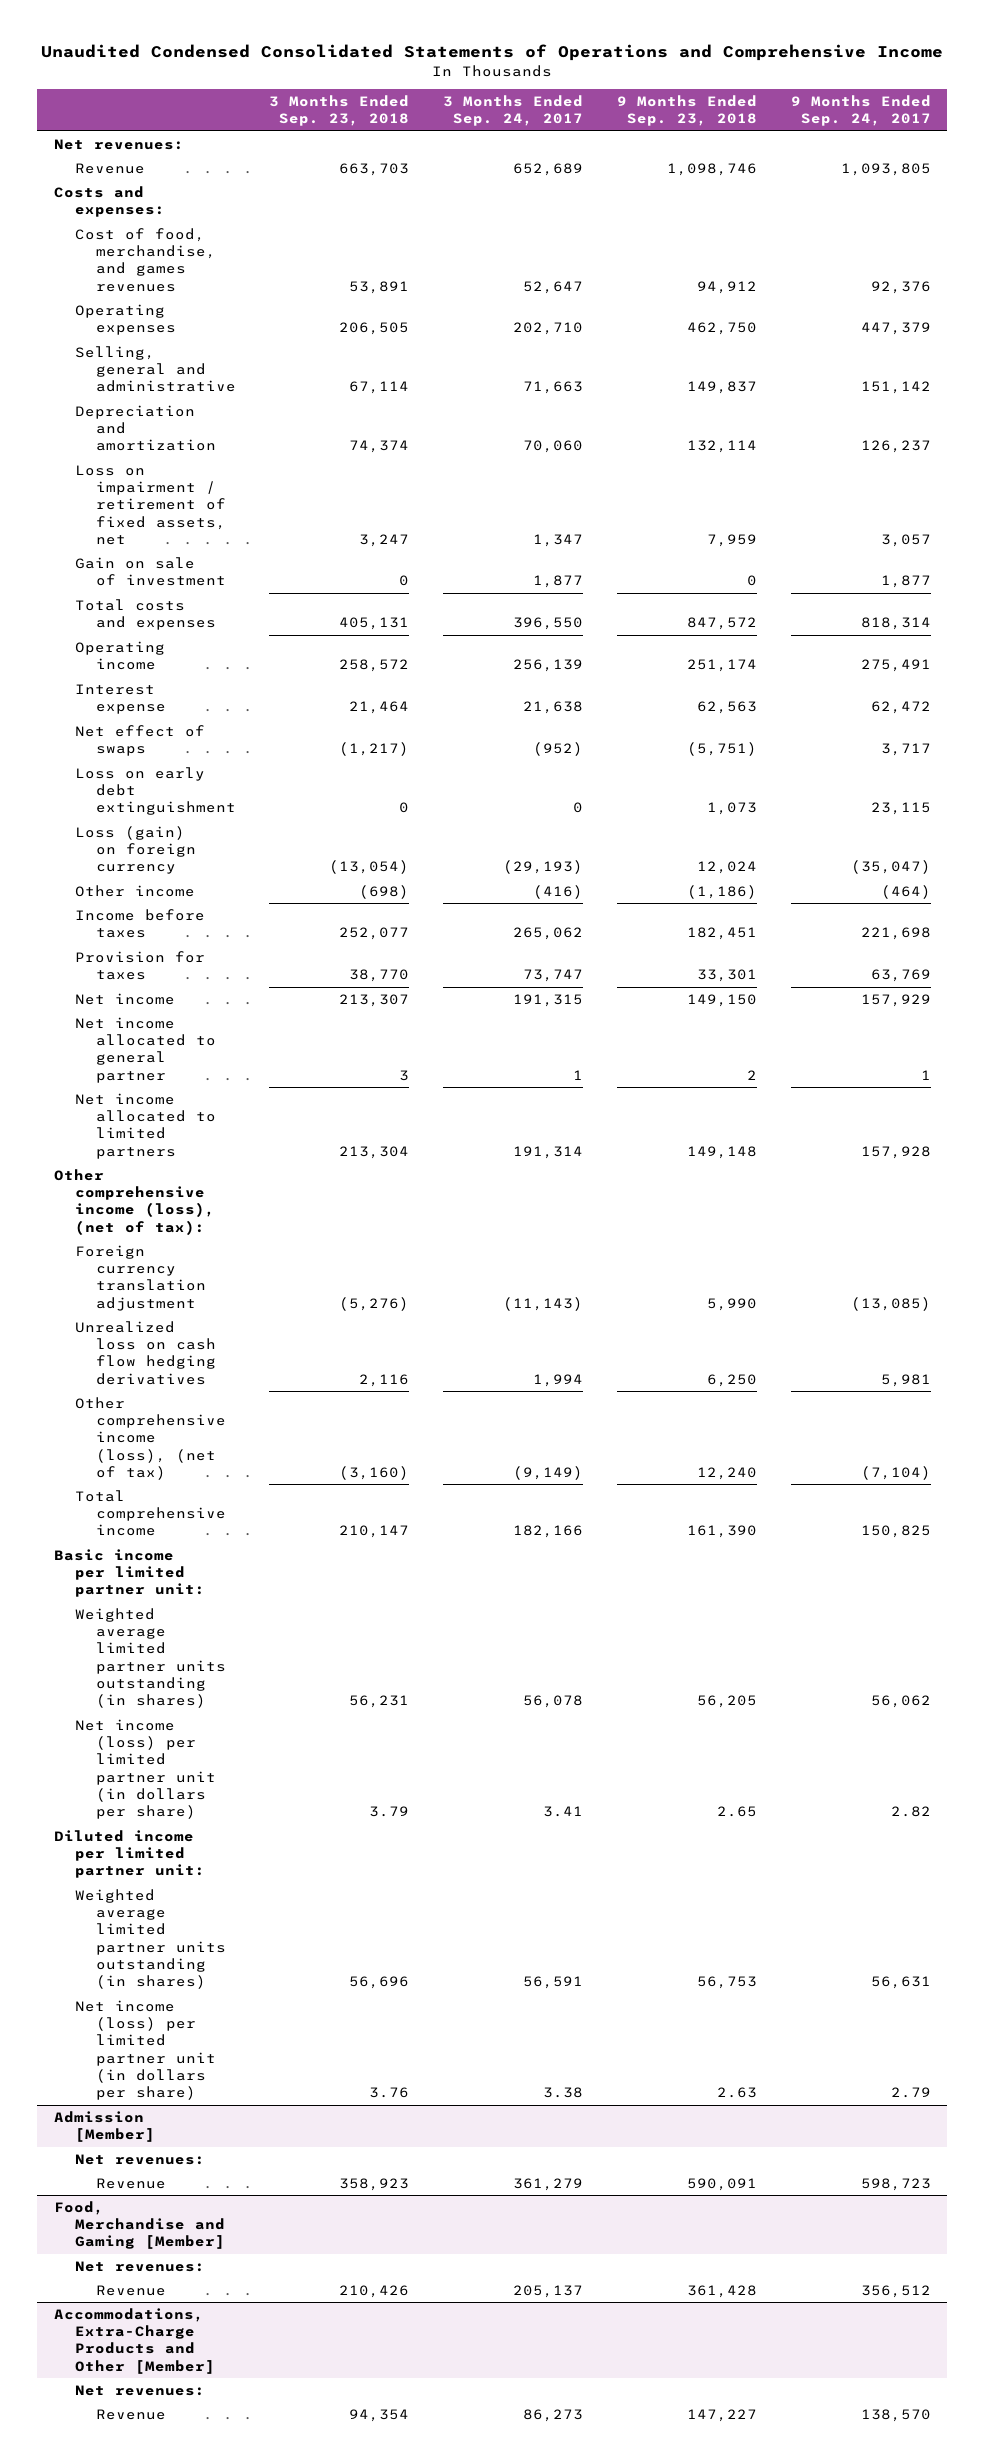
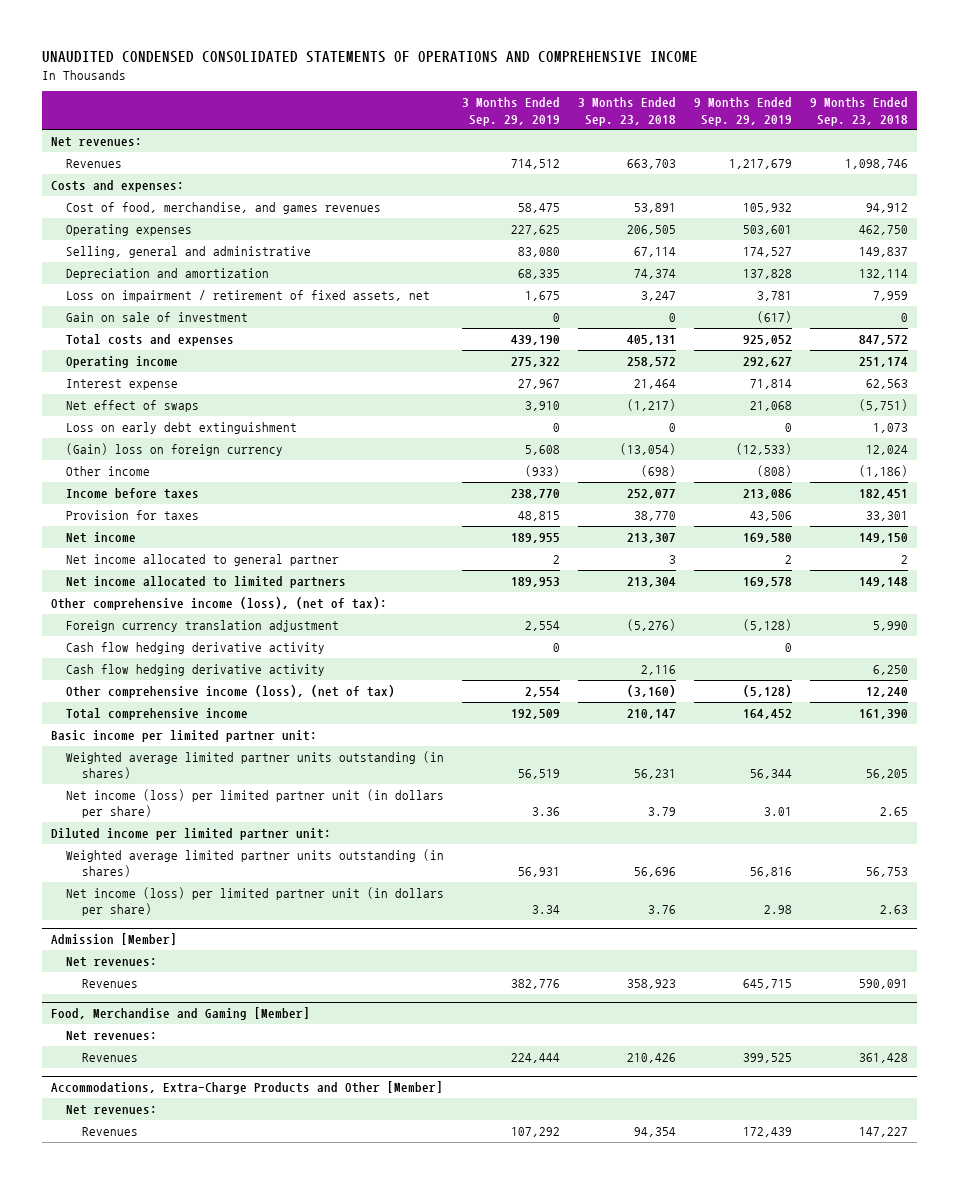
[41,44,944,62] Unaudited Condensed Consolidated Statements of Operations and Comprehensive Income -> [41,51,698,64] UNAUDITED CONDENSED CONSOLIDATED STATEMENTS OF OPERATIONS AND COMPREHENSIVE INCOME
[443,94,584,126] 3 Months Ended Sep. 24, 2017 -> none
[790,94,931,126] 9 Months Ended Sep. 24, 2017 -> none
none -> [462,97,561,126] 3 Months Ended Sep. 29, 2019
none -> [694,97,793,126] 9 Months Ended Sep. 29, 2019
[74,162,145,174] Revenue -> [66,158,123,168] Revenues
[74,825,196,875] Loss (gain) on foreign currency -> [66,442,284,456] (Gain) loss on foreign currency
none -> [66,641,326,654] Cash flow hedging derivative activity
[74,1320,216,1385] Unrealized loss on cash flow hedging derivatives -> [66,663,326,676] Cash flow hedging derivative activity
[95,2177,166,2189] Revenue -> [81,978,138,988] Revenues
[95,2284,166,2296] Revenue -> [81,1052,138,1062] Revenues
[95,2408,166,2420] Revenue -> [81,1126,138,1136] Revenues

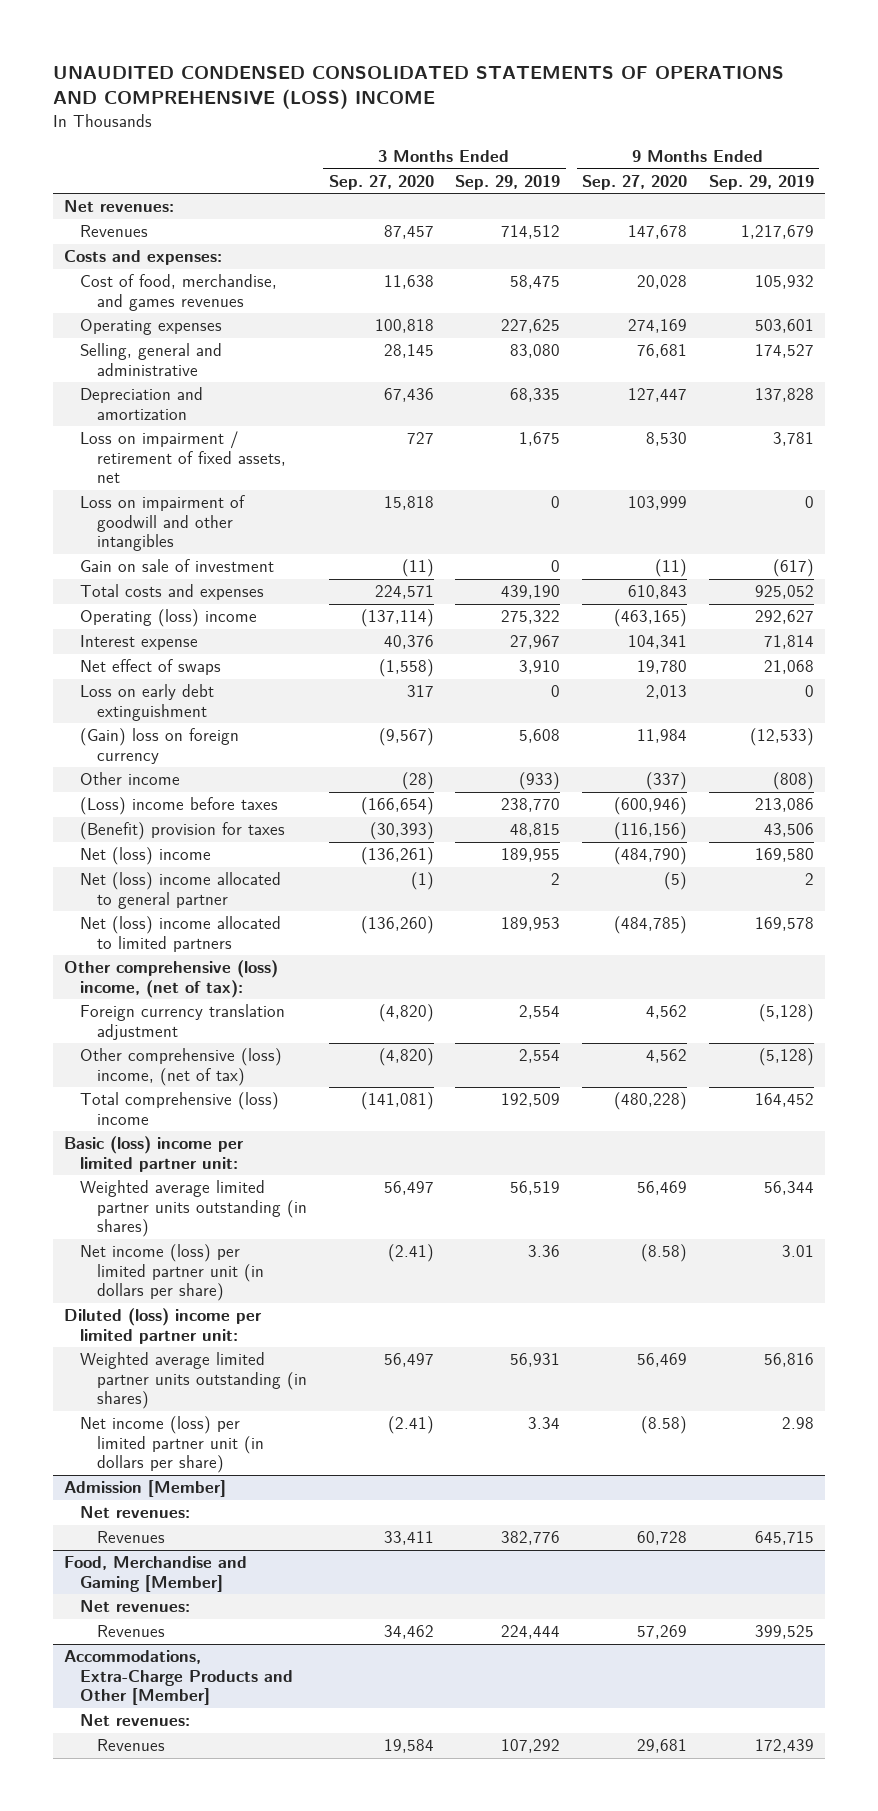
[41,51,698,64] UNAUDITED CONDENSED CONSOLIDATED STATEMENTS OF OPERATIONS AND COMPREHENSIVE INCOME -> [52,65,784,110] UNAUDITED CONDENSED CONSOLIDATED STATEMENTS OF OPERATIONS AND COMPREHENSIVE (LOSS) INCOME
[578,97,677,126] 3 Months Ended Sep. 23, 2018 -> none
[810,97,909,126] 9 Months Ended Sep. 23, 2018 -> none
none -> [328,174,434,190] Sep. 27, 2020
none -> [582,174,688,190] Sep. 27, 2020
none -> [80,495,246,552] Loss on impairment of goodwill and other intangibles
[66,355,179,368] Operating income -> [80,609,258,628] Operating (loss) income
[66,487,200,499] Income before taxes -> [80,797,279,816] (Loss) income before taxes
[66,509,200,520] Provision for taxes -> [80,822,286,841] (Benefit) provision for taxes
[66,531,137,543] Net income -> [80,847,212,866] Net (loss) income
[66,553,340,566] Net income allocated to general partner -> [80,872,282,909] Net (loss) income allocated to general partner
[66,575,347,588] Net income allocated to limited partners -> [80,916,282,952] Net (loss) income allocated to limited partners
[50,596,387,610] Other comprehensive income (loss), (net of tax): -> [63,960,278,998] Other comprehensive (loss) income, (net of tax):
[66,641,326,654] Cash flow hedging derivative activity -> none
[66,663,326,676] Cash flow hedging derivative activity -> none
[66,684,396,698] Other comprehensive income (loss), (net of tax) -> [80,1048,283,1086] Other comprehensive (loss) income, (net of tax)
[66,707,249,720] Total comprehensive income -> [80,1092,280,1125] Total comprehensive (loss) income
[50,729,317,742] Basic income per limited partner unit: -> [63,1136,244,1172] Basic (loss) income per limited partner unit:
[50,827,331,840] Diluted income per limited partner unit: -> [63,1308,262,1344] Diluted (loss) income per limited partner unit:

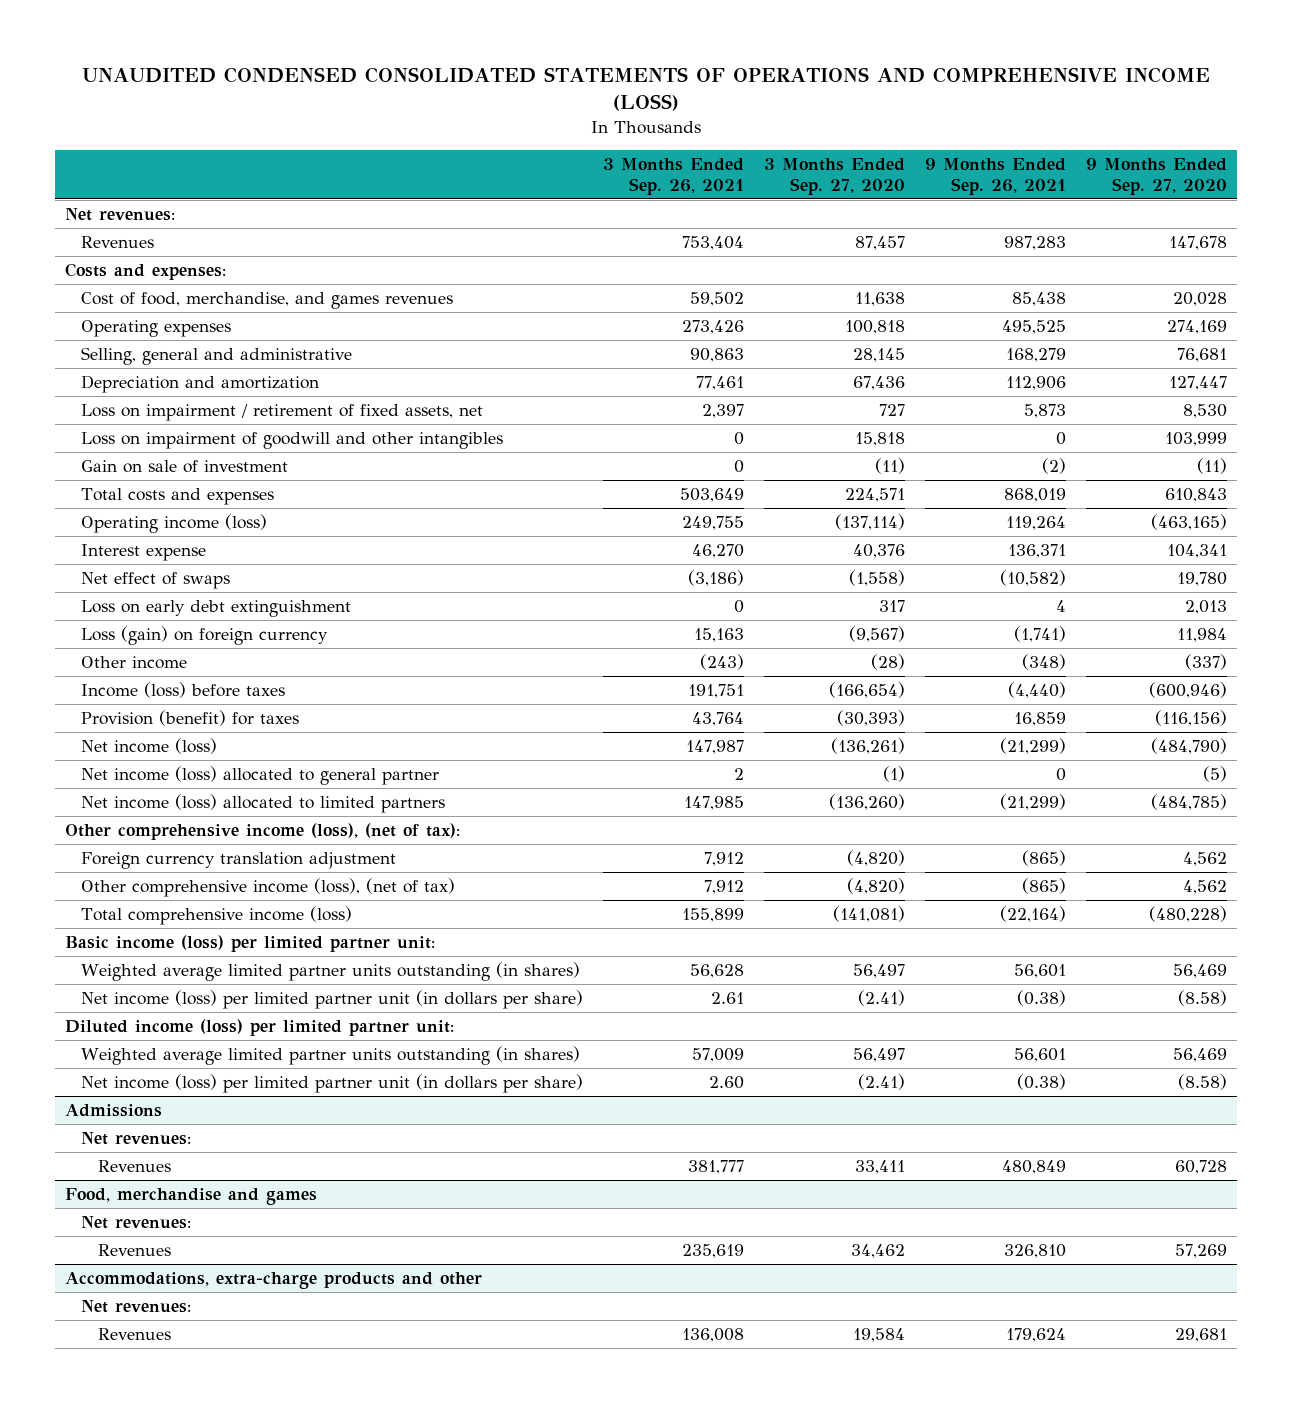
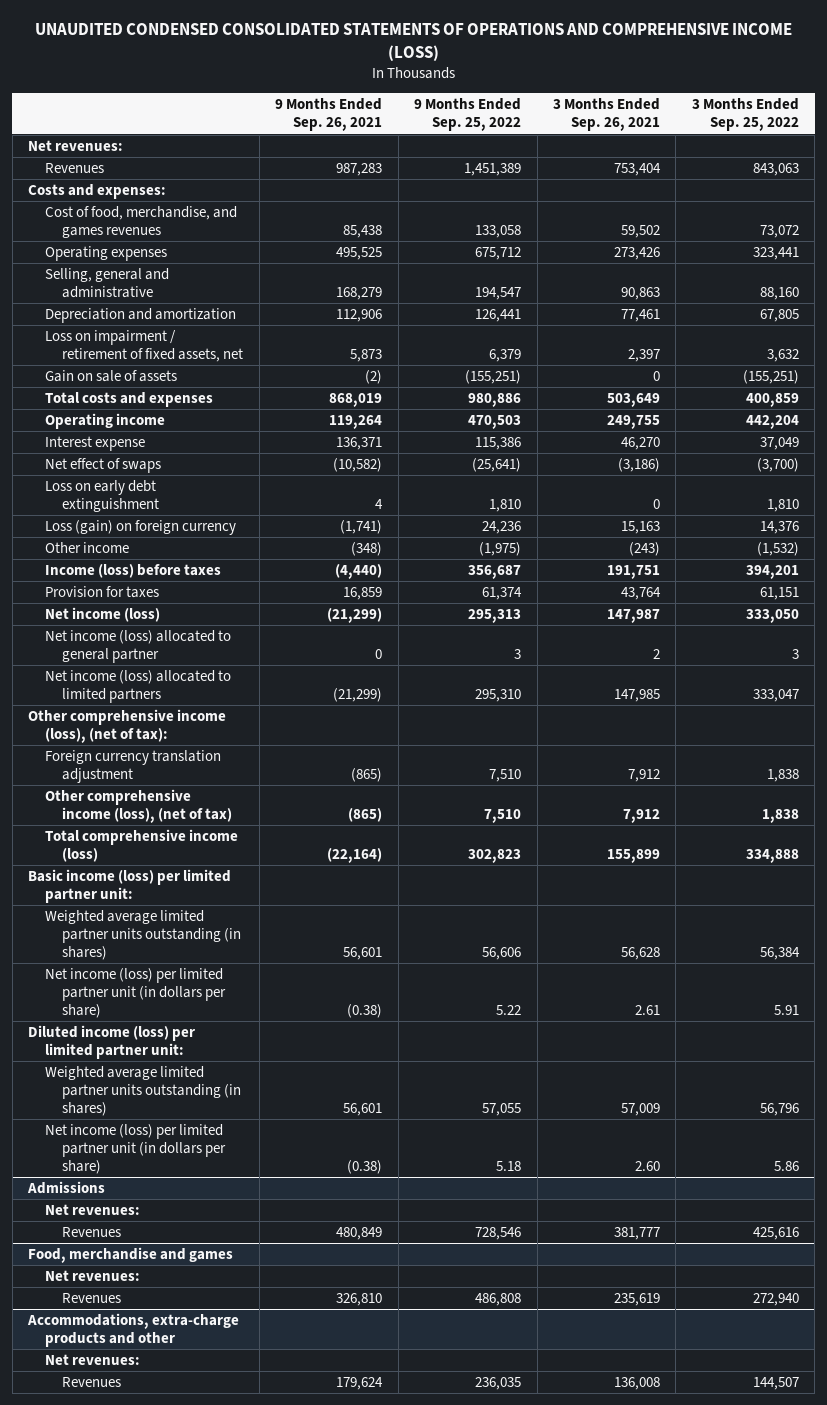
[764,157,906,195] 3 Months Ended Sep. 27, 2020 -> none
[1086,157,1228,195] 9 Months Ended Sep. 27, 2020 -> none
none -> [414,98,522,132] 9 Months Ended Sep. 25, 2022
none -> [691,98,799,132] 3 Months Ended Sep. 25, 2022
[81,431,504,449] Loss on impairment of goodwill and other intangibles -> none
[81,459,289,473] Gain on sale of investment -> [45,369,178,382] Gain on sale of assets
[81,513,268,533] Operating income (loss) -> [45,412,166,429] Operating income
[81,709,300,726] Provision (benefit) for taxes -> [45,585,160,598] Provision for taxes

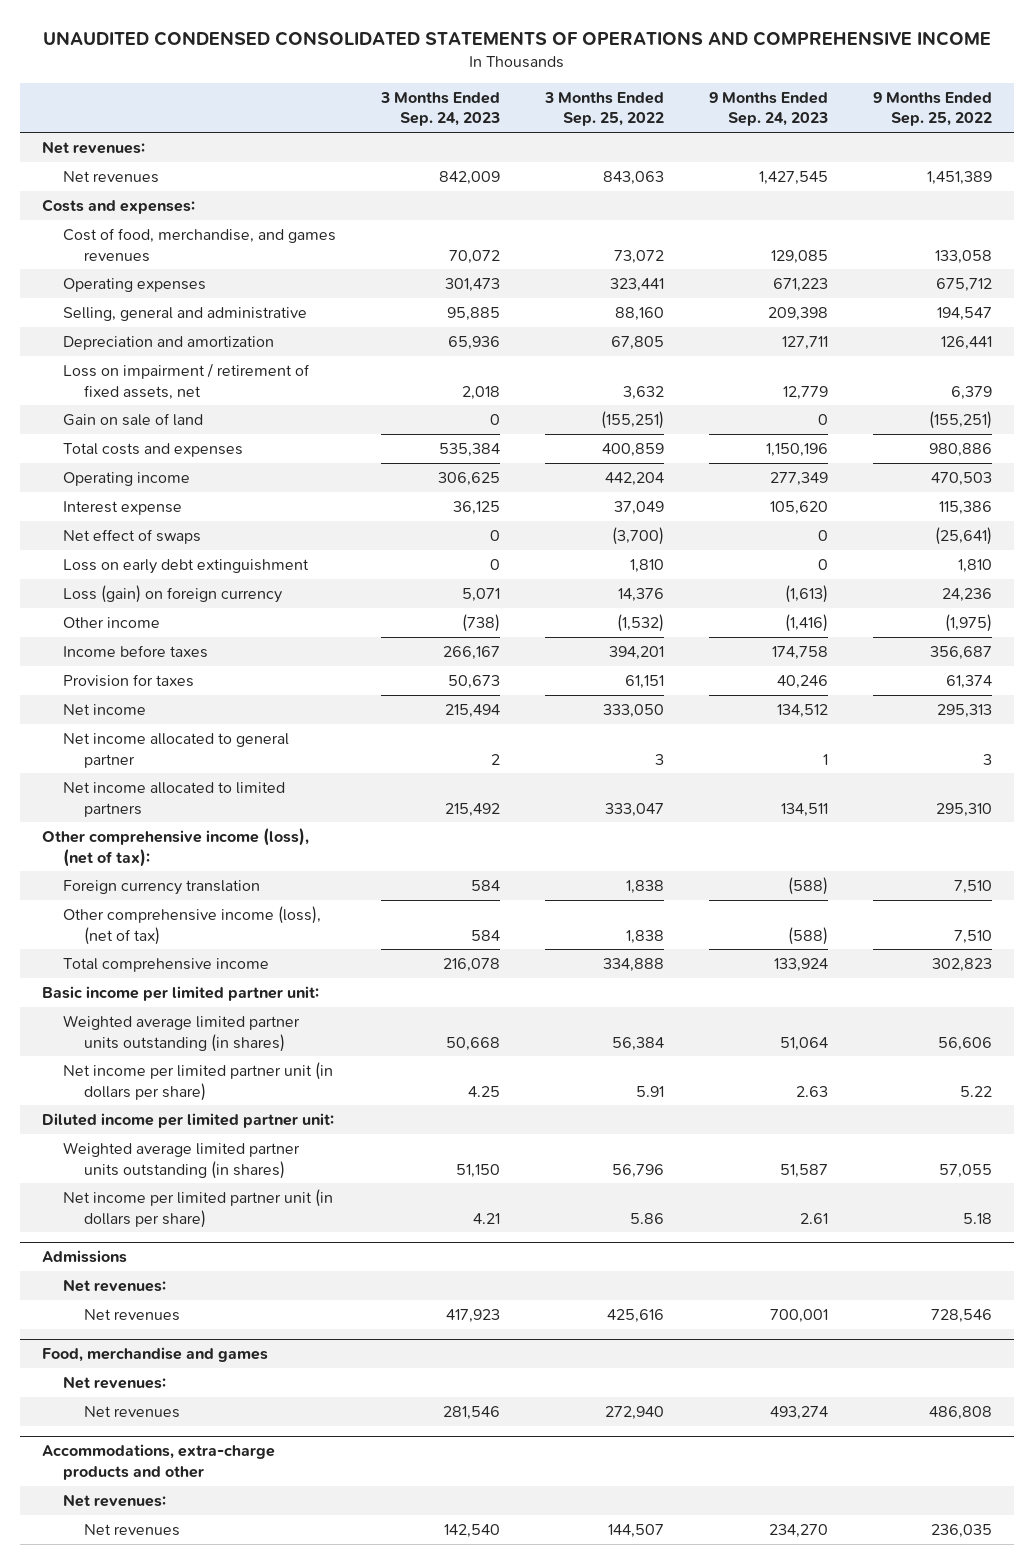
[34,23,792,62] UNAUDITED CONDENSED CONSOLIDATED STATEMENTS OF OPERATIONS AND COMPREHENSIVE INCOME (LOSS) -> [42,30,991,46] UNAUDITED CONDENSED CONSOLIDATED STATEMENTS OF OPERATIONS AND COMPREHENSIVE INCOME
[275,98,383,132] 9 Months Ended Sep. 26, 2021 -> none
[553,98,661,132] 3 Months Ended Sep. 26, 2021 -> none
none -> [380,91,501,127] 3 Months Ended Sep. 24, 2023
none -> [709,91,829,127] 9 Months Ended Sep. 24, 2023
[45,162,105,173] Revenues -> [63,170,160,183] Net revenues
[45,369,178,382] Gain on sale of assets -> [63,412,204,426] Gain on sale of land
[45,563,222,578] Income (loss) before taxes -> [63,644,209,658] Income before taxes
[45,606,161,622] Net income (loss) -> [63,703,147,715] Net income
[45,629,232,664] Net income (loss) allocated to general partner -> [63,732,290,768] Net income allocated to general partner
[45,669,232,704] Net income (loss) allocated to limited partners -> [63,781,286,817] Net income allocated to limited partners
[45,749,222,784] Foreign currency translation adjustment -> [63,879,261,895] Foreign currency translation
[45,828,239,863] Total comprehensive income (loss) -> [63,957,270,972] Total comprehensive income
[28,868,232,904] Basic income (loss) per limited partner unit: -> [41,985,319,1001] Basic income per limited partner unit:
[45,967,227,1019] Net income (loss) per limited partner unit (in dollars per share) -> [63,1061,334,1101] Net income per limited partner unit (in dollars per share)
[28,1024,196,1060] Diluted income (loss) per limited partner unit: -> [41,1112,334,1128] Diluted income per limited partner unit:
[45,1123,227,1175] Net income (loss) per limited partner unit (in dollars per share) -> [63,1188,334,1228] Net income per limited partner unit (in dollars per share)
[62,1226,122,1237] Revenues -> [84,1308,181,1321] Net revenues
[62,1292,122,1303] Revenues -> [84,1405,181,1418] Net revenues
[62,1376,122,1387] Revenues -> [84,1523,181,1536] Net revenues

